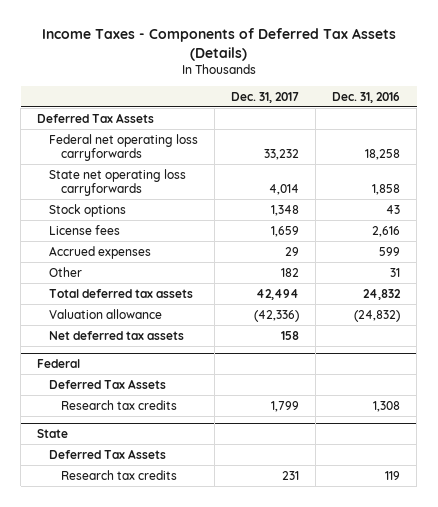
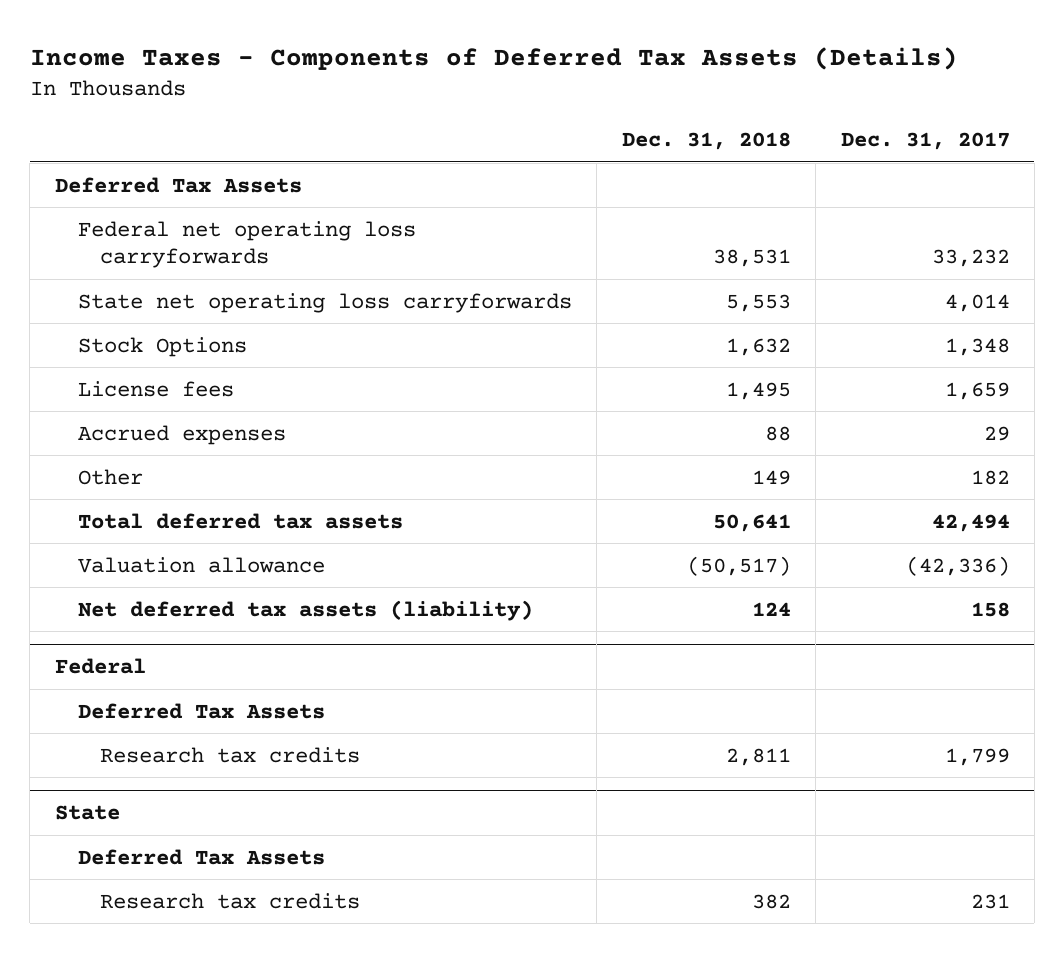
[332,91,401,103] Dec. 31, 2016 -> none
none -> [621,132,791,151] Dec. 31, 2018
[49,203,127,217] Stock options -> [77,336,247,357] Stock Options
[49,330,185,340] Net deferred tax assets -> [77,599,533,621] Net deferred tax assets (liability)

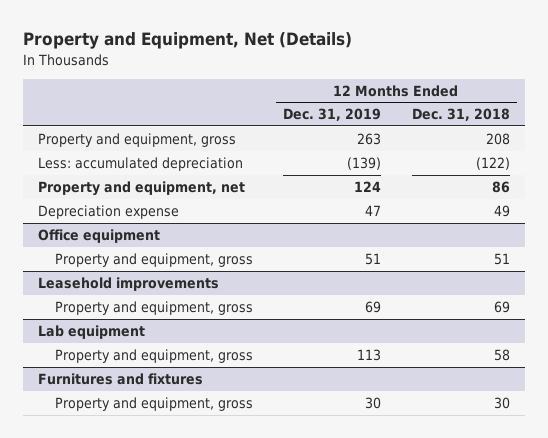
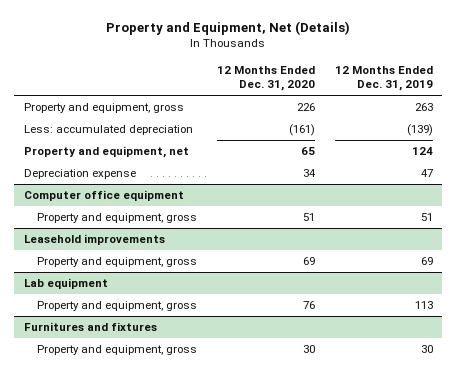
[411,108,510,122] Dec. 31, 2018 -> none
none -> [217,65,316,92] 12 Months Ended Dec. 31, 2020
[38,228,161,243] Office equipment -> [23,189,184,201] Computer office equipment

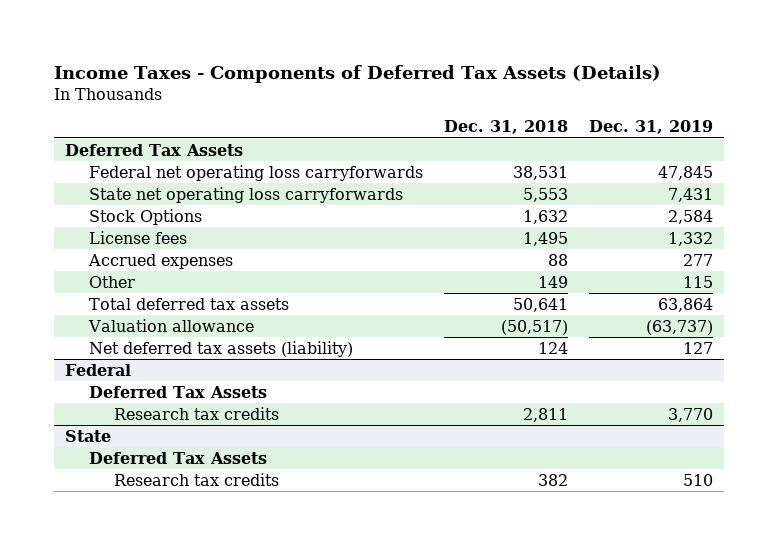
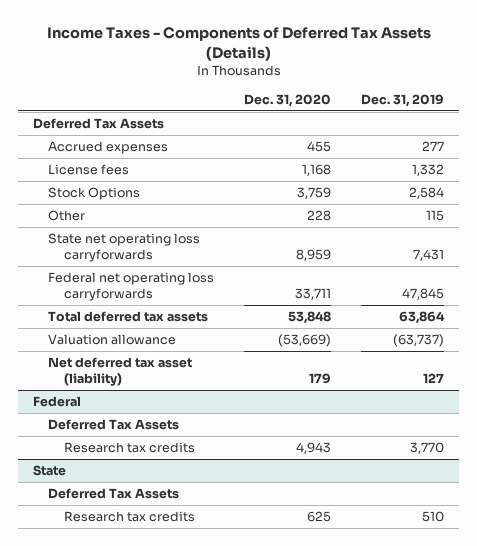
[444,120,569,135] Dec. 31, 2018 -> none
none -> [244,93,332,107] Dec. 31, 2020
[89,230,188,244] License fees -> [48,164,130,176] License fees
[89,208,203,225] Stock Options -> [48,187,141,201] Stock Options
[89,186,404,203] State net operating loss carryforwards -> [48,233,201,262] State net operating loss carryforwards
[89,164,424,181] Federal net operating loss carryforwards -> [48,272,215,301] Federal net operating loss carryforwards
[89,340,354,357] Net deferred tax assets (liability) -> [48,357,193,386] Net deferred tax asset (liability)

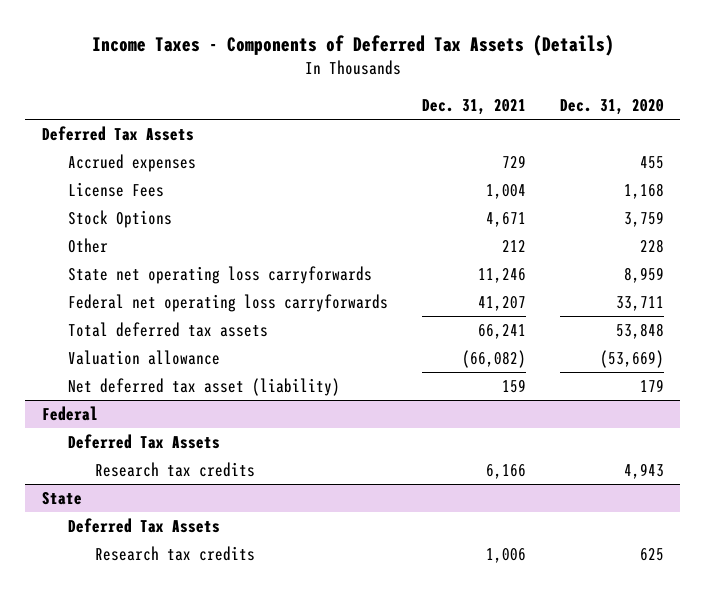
[361,93,445,107] Dec. 31, 2019 -> none
none -> [421,99,526,116] Dec. 31, 2021
[48,164,130,176] License fees -> [68,182,165,198] License Fees

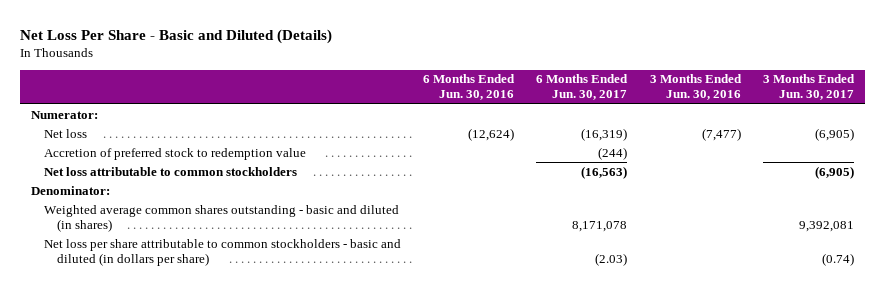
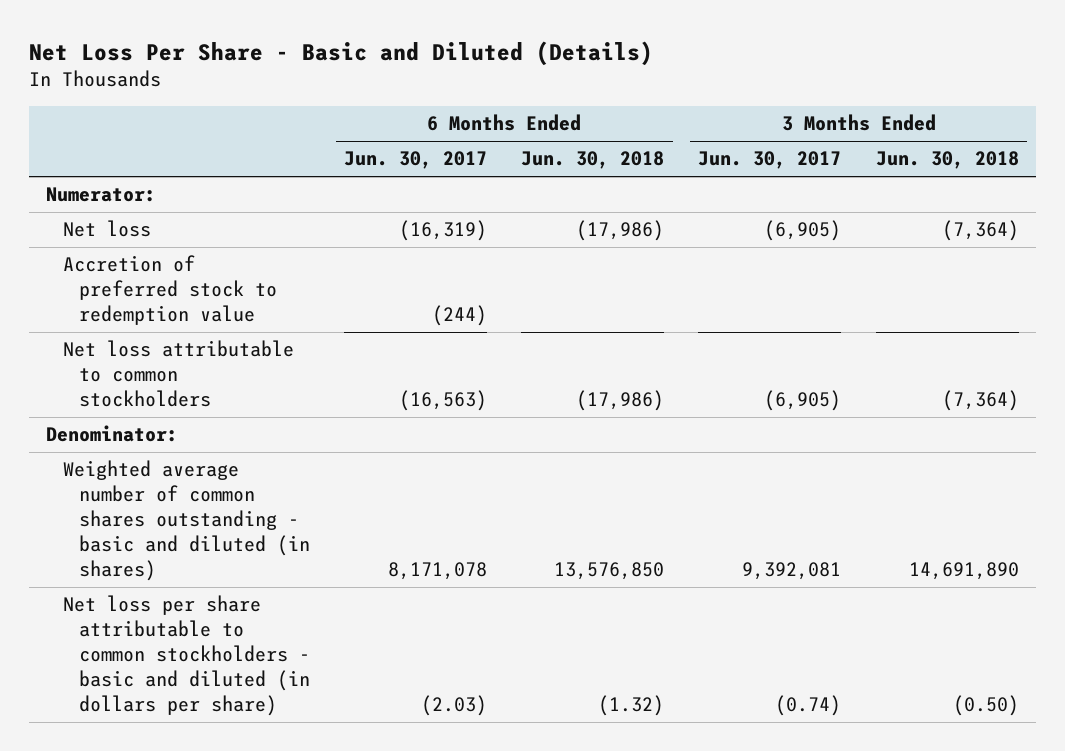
[423,74,516,101] 6 Months Ended Jun. 30, 2016 -> none
[649,74,742,101] 3 Months Ended Jun. 30, 2016 -> none
none -> [521,151,665,170] Jun. 30, 2018
none -> [875,151,1019,170] Jun. 30, 2018
[43,204,399,232] Weighted average common shares outstanding - basic and diluted (in shares) -> [62,460,311,582] Weighted average number of common shares outstanding - basic and diluted (in shares)

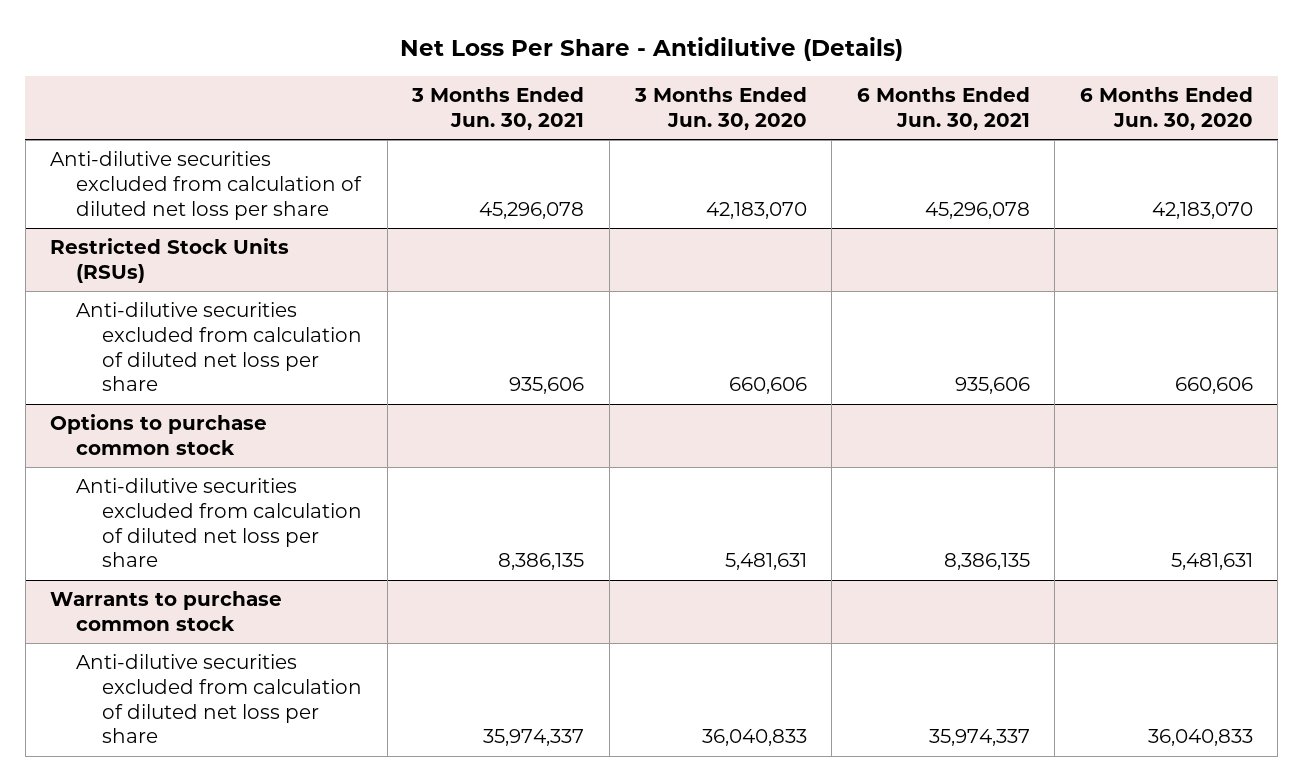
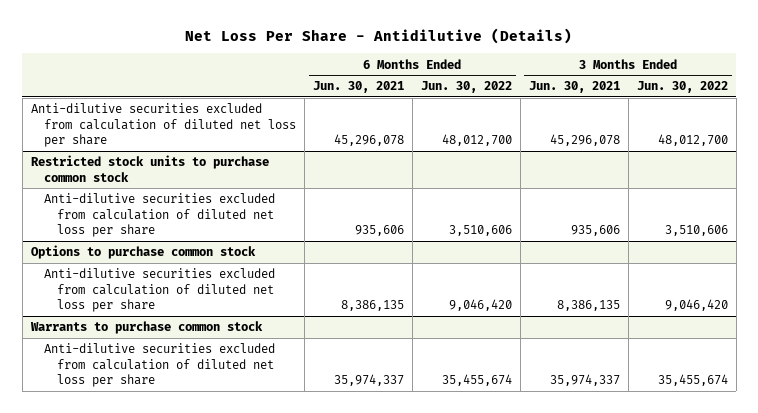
[633,87,807,131] 3 Months Ended Jun. 30, 2020 -> none
[1079,87,1253,131] 6 Months Ended Jun. 30, 2020 -> none
none -> [420,81,512,94] Jun. 30, 2022
none -> [636,81,728,94] Jun. 30, 2022
[50,238,290,283] Restricted Stock Units (RSUs) -> [30,155,269,182] Restricted stock units to purchase common stock

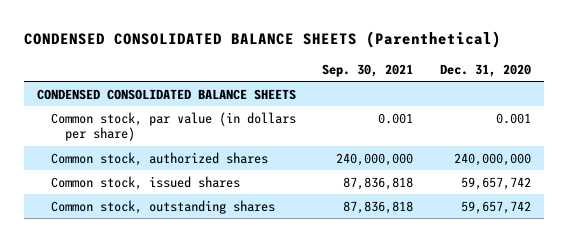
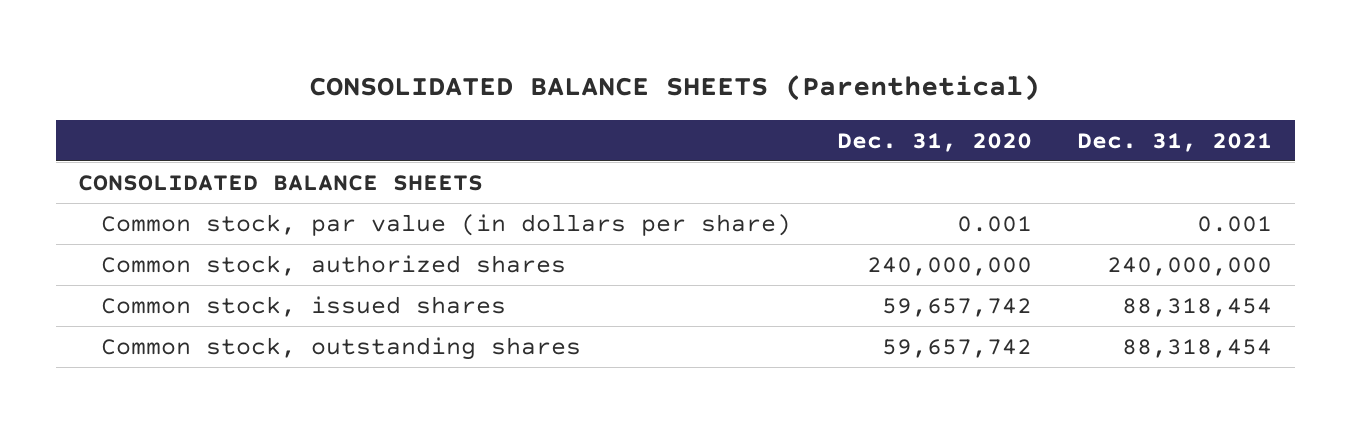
[23,30,501,48] CONDENSED CONSOLIDATED BALANCE SHEETS (Parenthetical) -> [309,74,1041,101] CONSOLIDATED BALANCE SHEETS (Parenthetical)
[322,63,414,77] Sep. 30, 2021 -> none
none -> [1076,132,1272,152] Dec. 31, 2021
[36,88,296,100] CONDENSED CONSOLIDATED BALANCE SHEETS -> [78,175,484,192] CONSOLIDATED BALANCE SHEETS

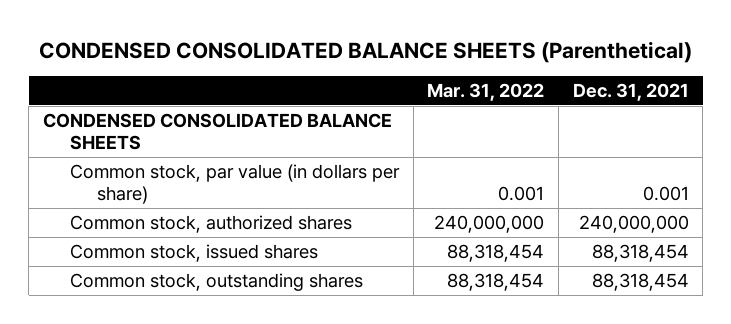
[309,74,1041,101] CONSOLIDATED BALANCE SHEETS (Parenthetical) -> [38,40,692,63] CONDENSED CONSOLIDATED BALANCE SHEETS (Parenthetical)
[836,132,1032,152] Dec. 31, 2020 -> none
none -> [427,83,545,102] Mar. 31, 2022
[78,175,484,192] CONSOLIDATED BALANCE SHEETS -> [42,112,392,151] CONDENSED CONSOLIDATED BALANCE SHEETS

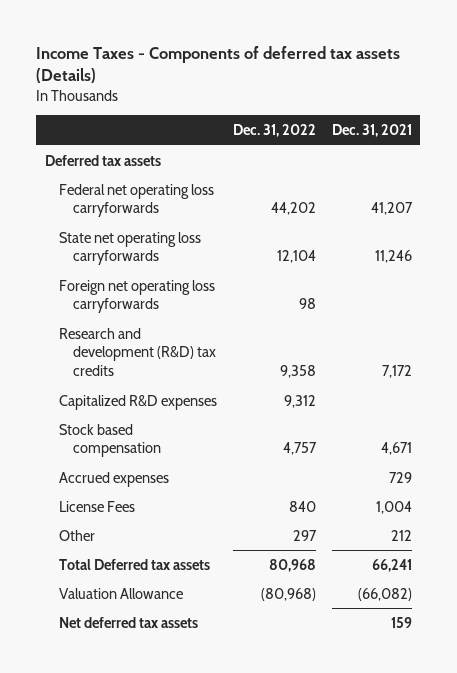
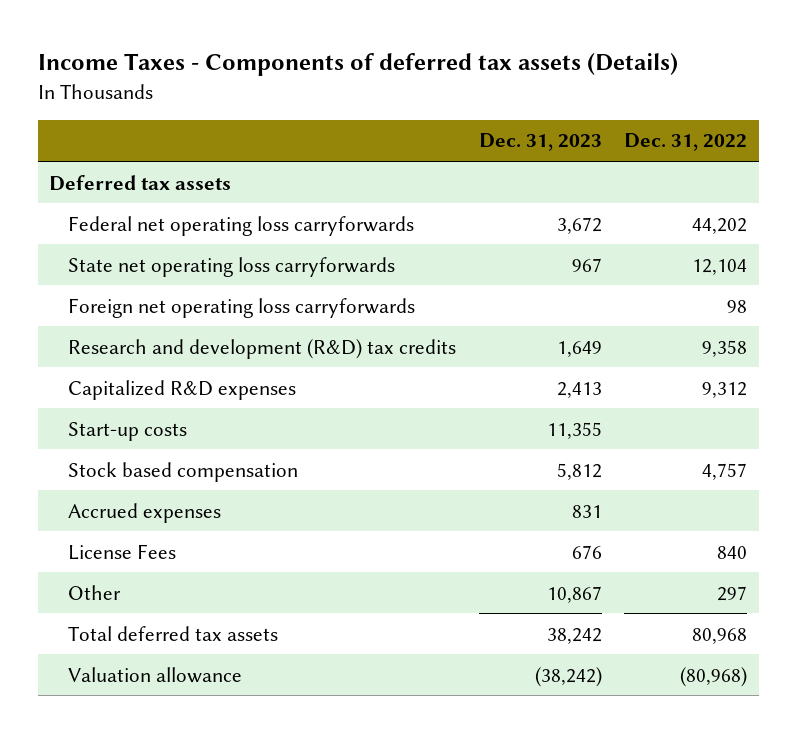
[332,123,413,137] Dec. 31, 2021 -> none
none -> [478,133,602,152] Dec. 31, 2023
none -> [67,421,187,441] Start-up costs
[58,616,198,628] Net deferred tax assets -> none
[58,558,210,570] Total Deferred tax assets -> [67,625,278,641] Total deferred tax assets
[58,587,183,599] Valuation Allowance -> [67,666,242,683] Valuation allowance

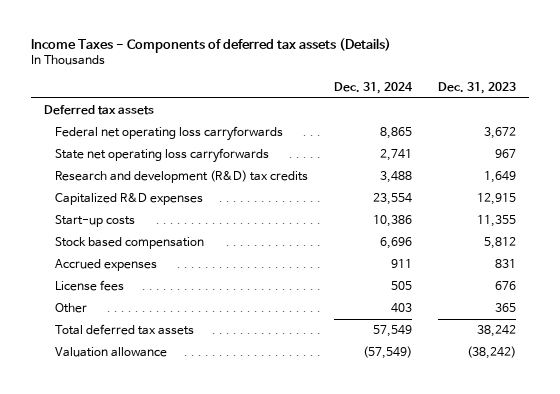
[624,133,748,152] Dec. 31, 2022 -> none
none -> [333,81,413,94] Dec. 31, 2024
[67,297,415,318] Foreign net operating loss carryforwards -> none
[556,381,602,398] 2,413 -> [476,193,516,206] 12,915
[67,543,176,560] License Fees -> [55,280,125,292] License fees
[546,585,602,603] 10,867 -> [494,303,516,313] 365

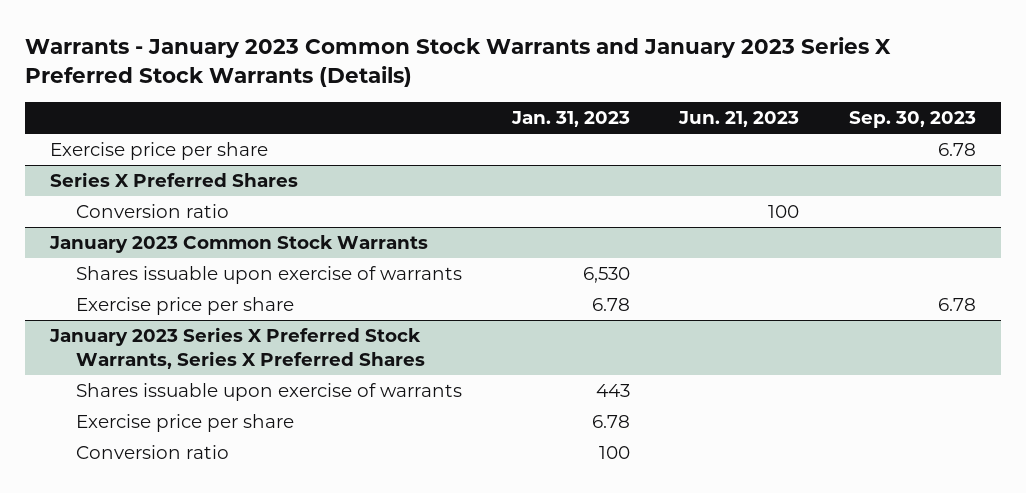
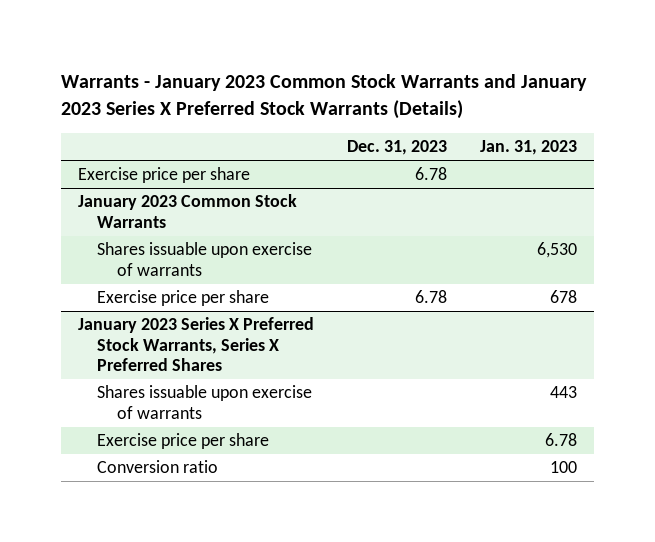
[678,110,800,127] Jun. 21, 2023 -> none
[849,110,977,128] Sep. 30, 2023 -> none
none -> [347,140,448,156] Dec. 31, 2023
[49,172,298,188] Series X Preferred Shares -> none
[75,204,229,219] Conversion ratio -> none
[591,298,630,312] 6.78 -> [550,290,578,304] 678

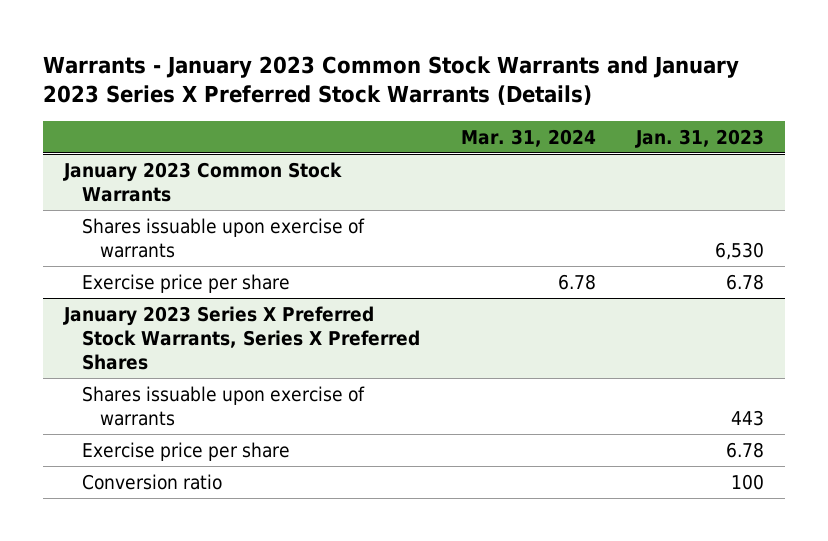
[347,140,448,156] Dec. 31, 2023 -> none
none -> [460,128,596,147] Mar. 31, 2024
[77,167,250,184] Exercise price per share -> none
[550,290,578,304] 678 -> [726,273,765,290] 6.78

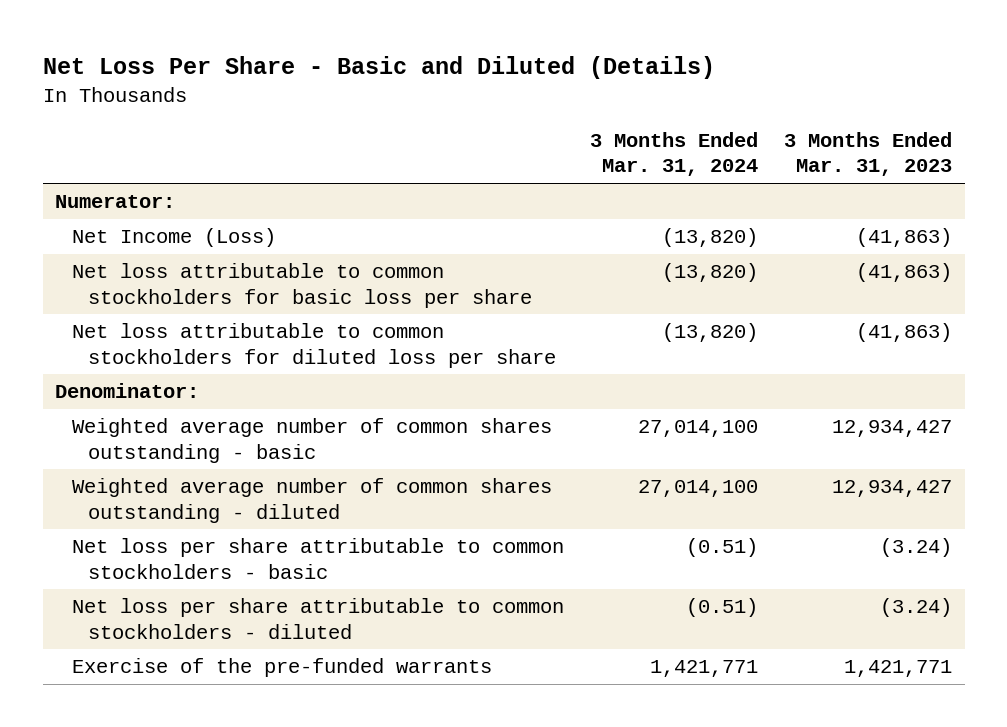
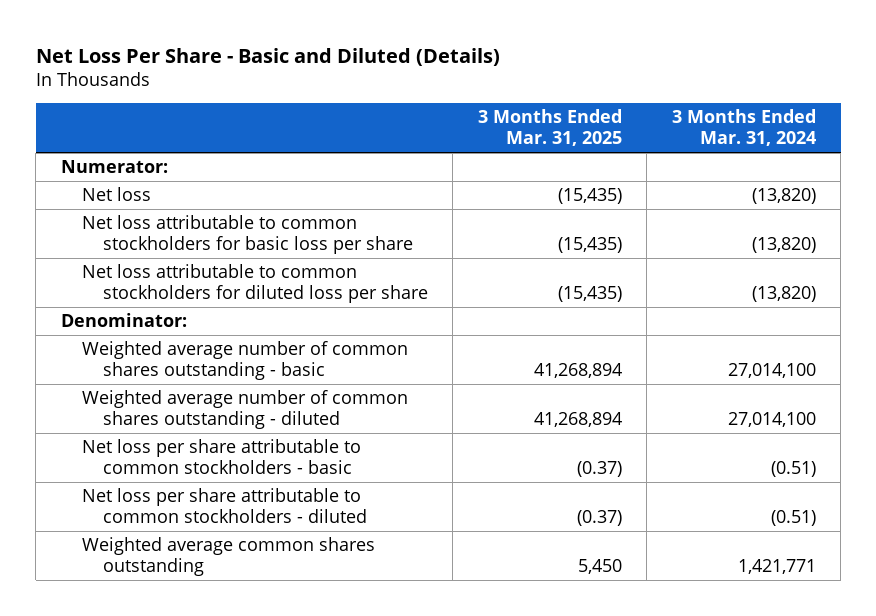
[783,131,952,177] 3 Months Ended Mar. 31, 2023 -> none
none -> [477,109,622,147] 3 Months Ended Mar. 31, 2025
[71,228,276,248] Net Income (Loss) -> [81,187,151,202] Net loss
[71,658,492,678] Exercise of the pre-funded warrants -> [81,537,375,577] Weighted average common shares outstanding

